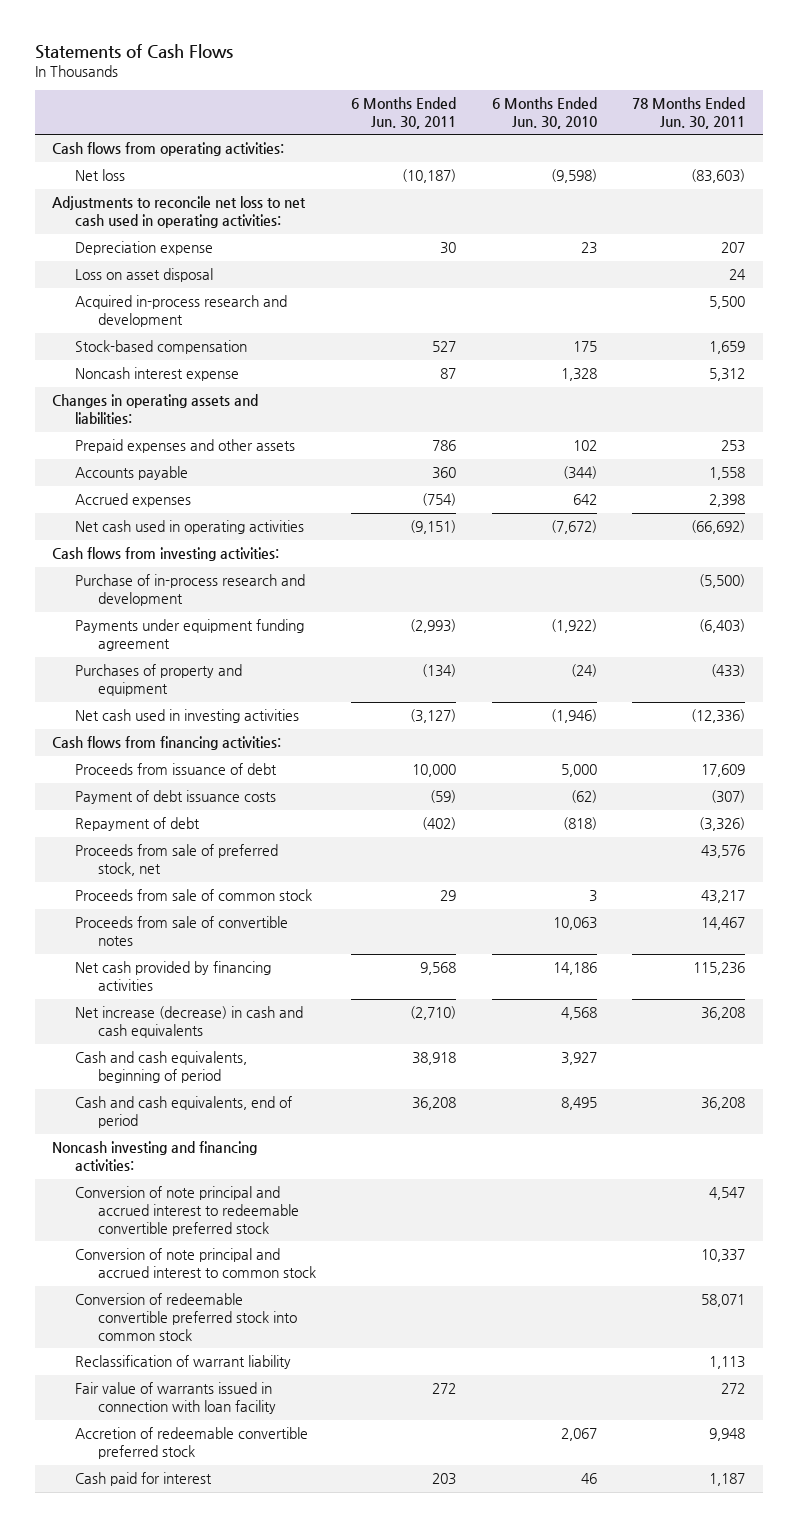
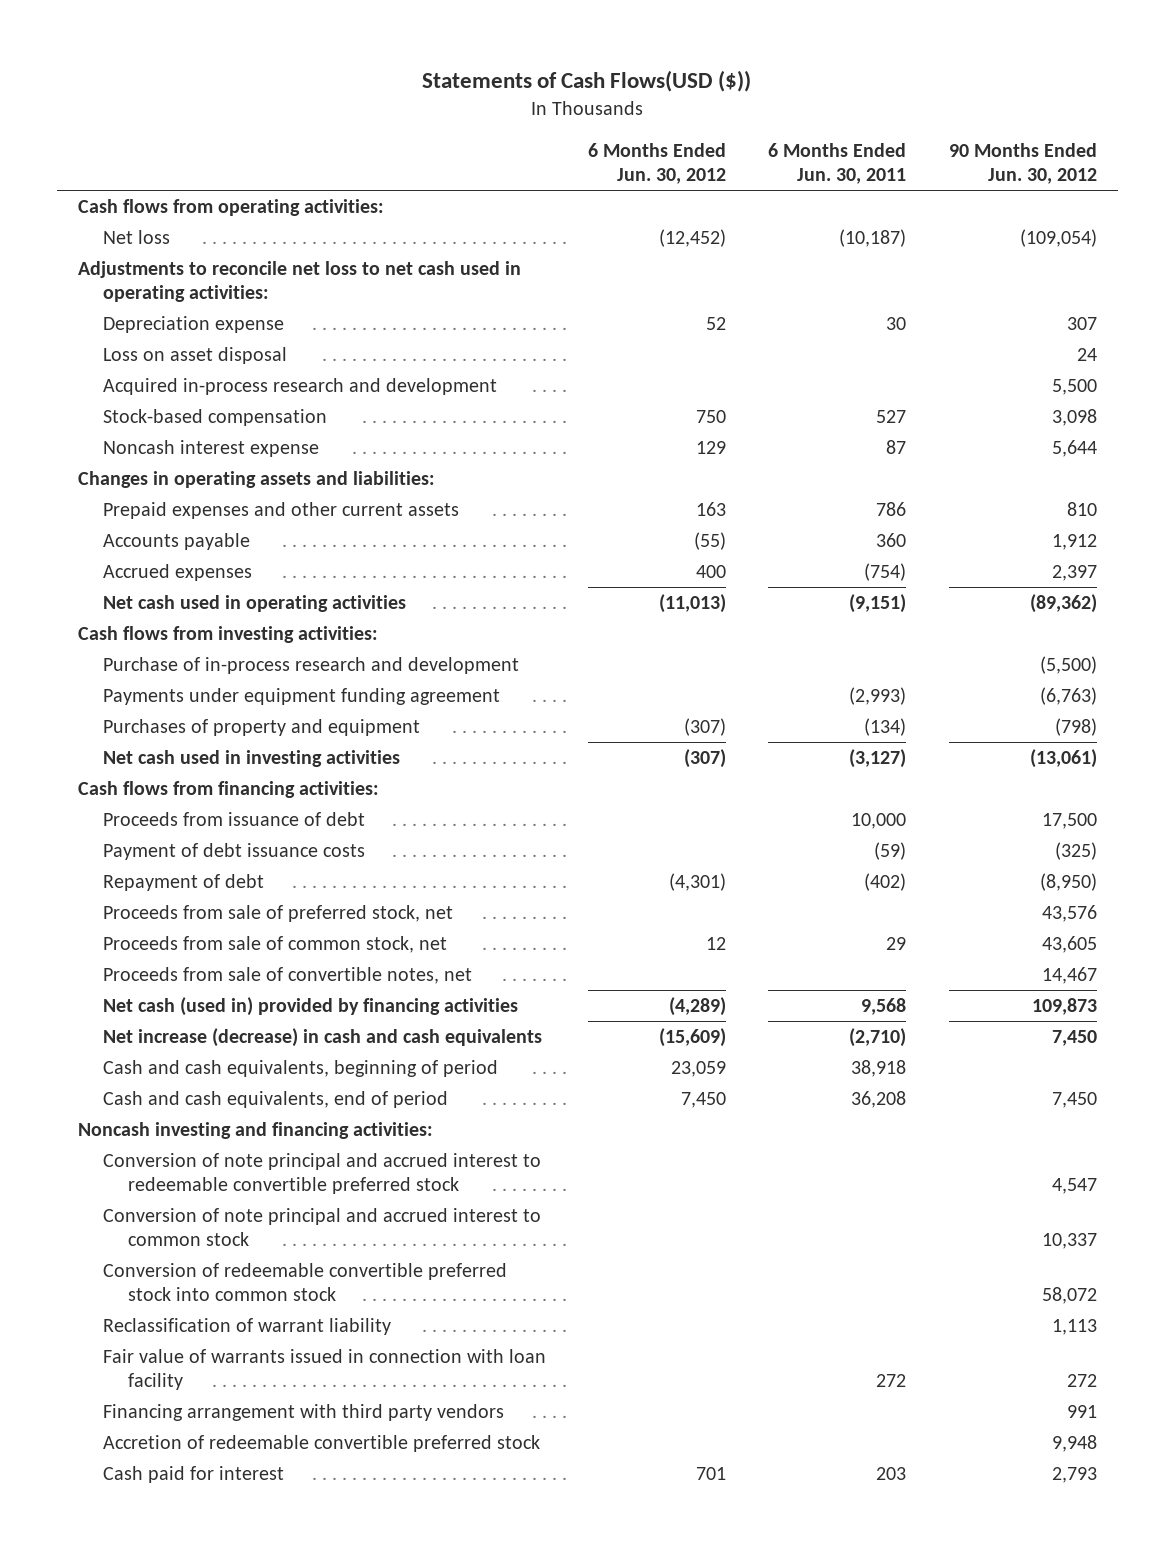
[34,43,233,59] Statements of Cash Flows -> [422,69,752,92] Statements of Cash Flows(USD ($))
[491,97,597,129] 6 Months Ended Jun. 30, 2010 -> none
[632,97,746,129] 78 Months Ended Jun. 30, 2011 -> none
none -> [588,142,727,184] 6 Months Ended Jun. 30, 2012
none -> [948,142,1097,184] 90 Months Ended Jun. 30, 2012
[75,439,296,454] Prepaid expenses and other assets -> [103,502,460,520] Prepaid expenses and other current assets
[75,889,313,902] Proceeds from sale of common stock -> [103,936,448,954] Proceeds from sale of common stock, net
[75,916,289,946] Proceeds from sale of convertible notes -> [103,967,473,985] Proceeds from sale of convertible notes, net
[75,961,272,991] Net cash provided by financing activities -> [103,997,519,1017] Net cash (used in) provided by financing activities
none -> [103,1404,505,1422] Financing arrangement with third party vendors

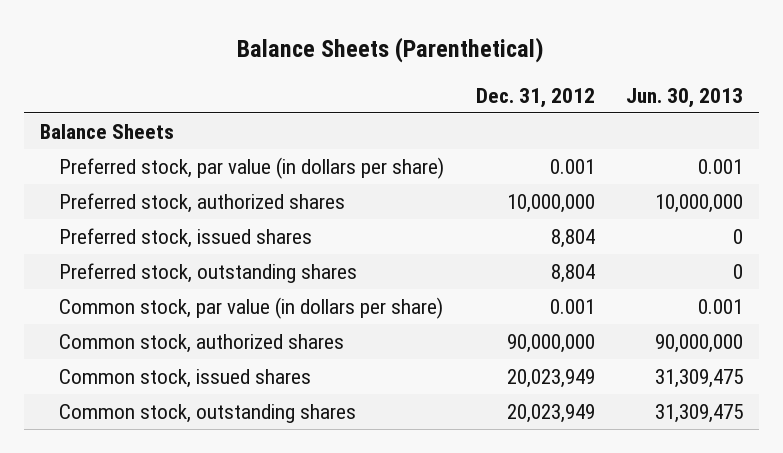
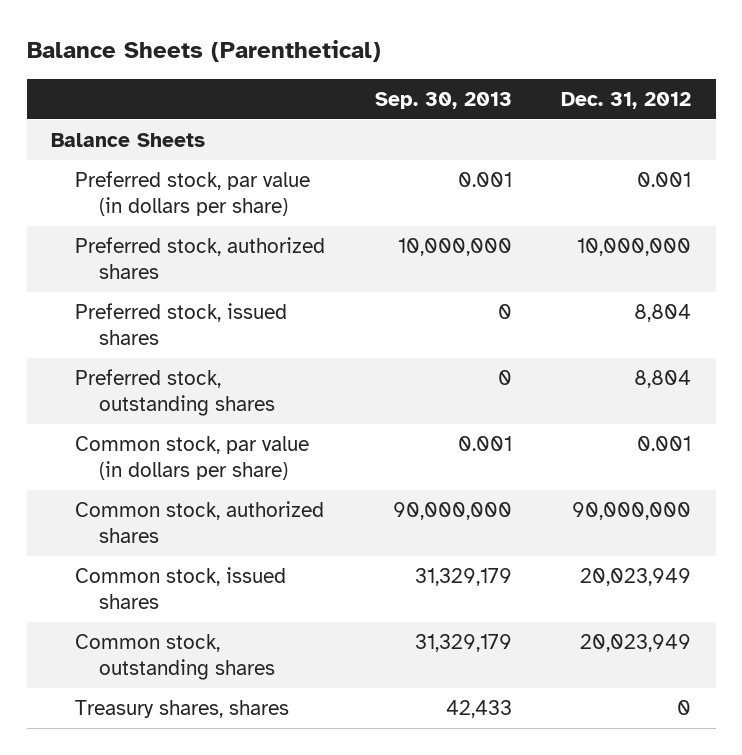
[625,87,743,108] Jun. 30, 2013 -> none
none -> [374,91,512,109] Sep. 30, 2013
none -> [75,699,290,718] Treasury shares, shares

